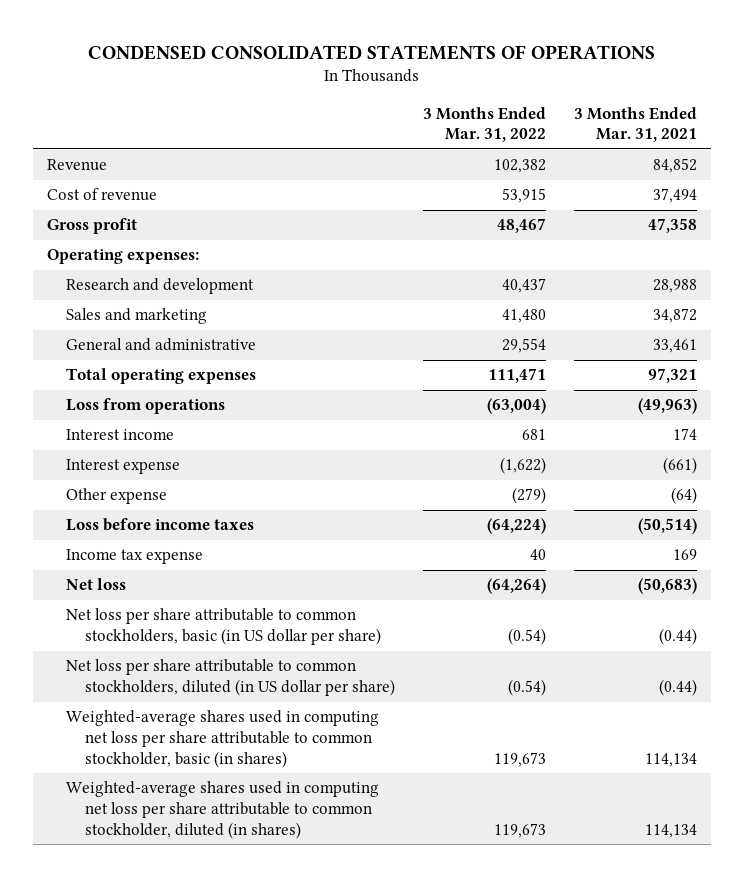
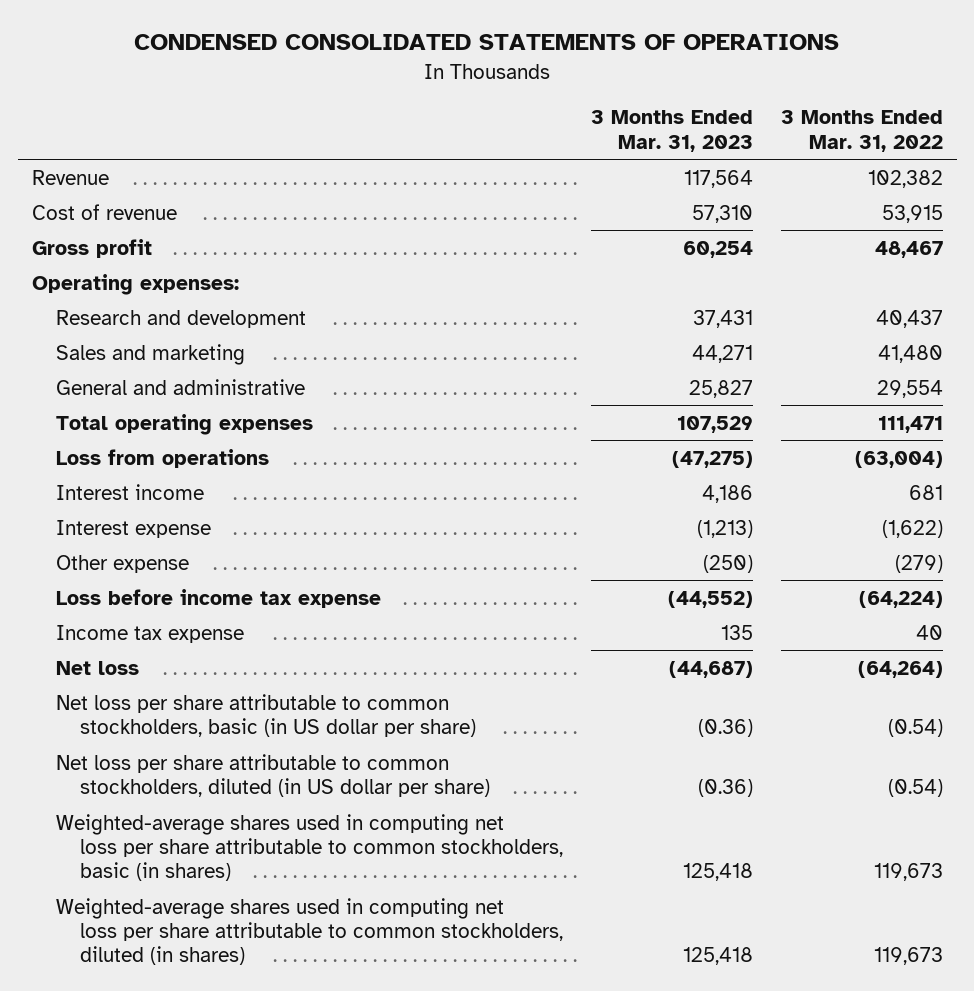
[573,106,697,143] 3 Months Ended Mar. 31, 2021 -> none
none -> [590,110,753,152] 3 Months Ended Mar. 31, 2023
[65,518,254,532] Loss before income taxes -> [55,588,381,608] Loss before income tax expense
[65,710,379,768] Weighted-average shares used in computing net loss per share attributable to common stockholder, basic (in shares) -> [55,813,564,882] Weighted-average shares used in computing net loss per share attributable to common stockholders, basic (in shares)
[65,781,379,839] Weighted-average shares used in computing net loss per share attributable to common stockholder, diluted (in shares) -> [55,897,564,966] Weighted-average shares used in computing net loss per share attributable to common stockholders, diluted (in shares)

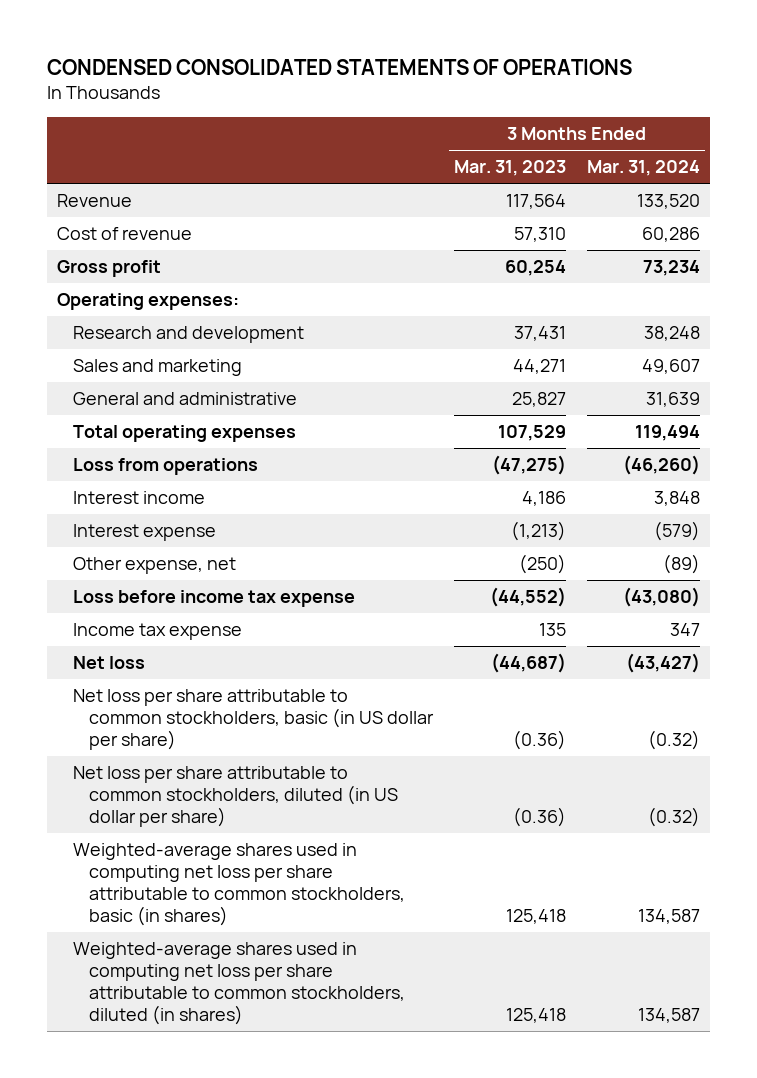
[780,110,943,152] 3 Months Ended Mar. 31, 2022 -> none
none -> [586,160,700,177] Mar. 31, 2024
[55,554,189,573] Other expense -> [73,557,237,575] Other expense, net

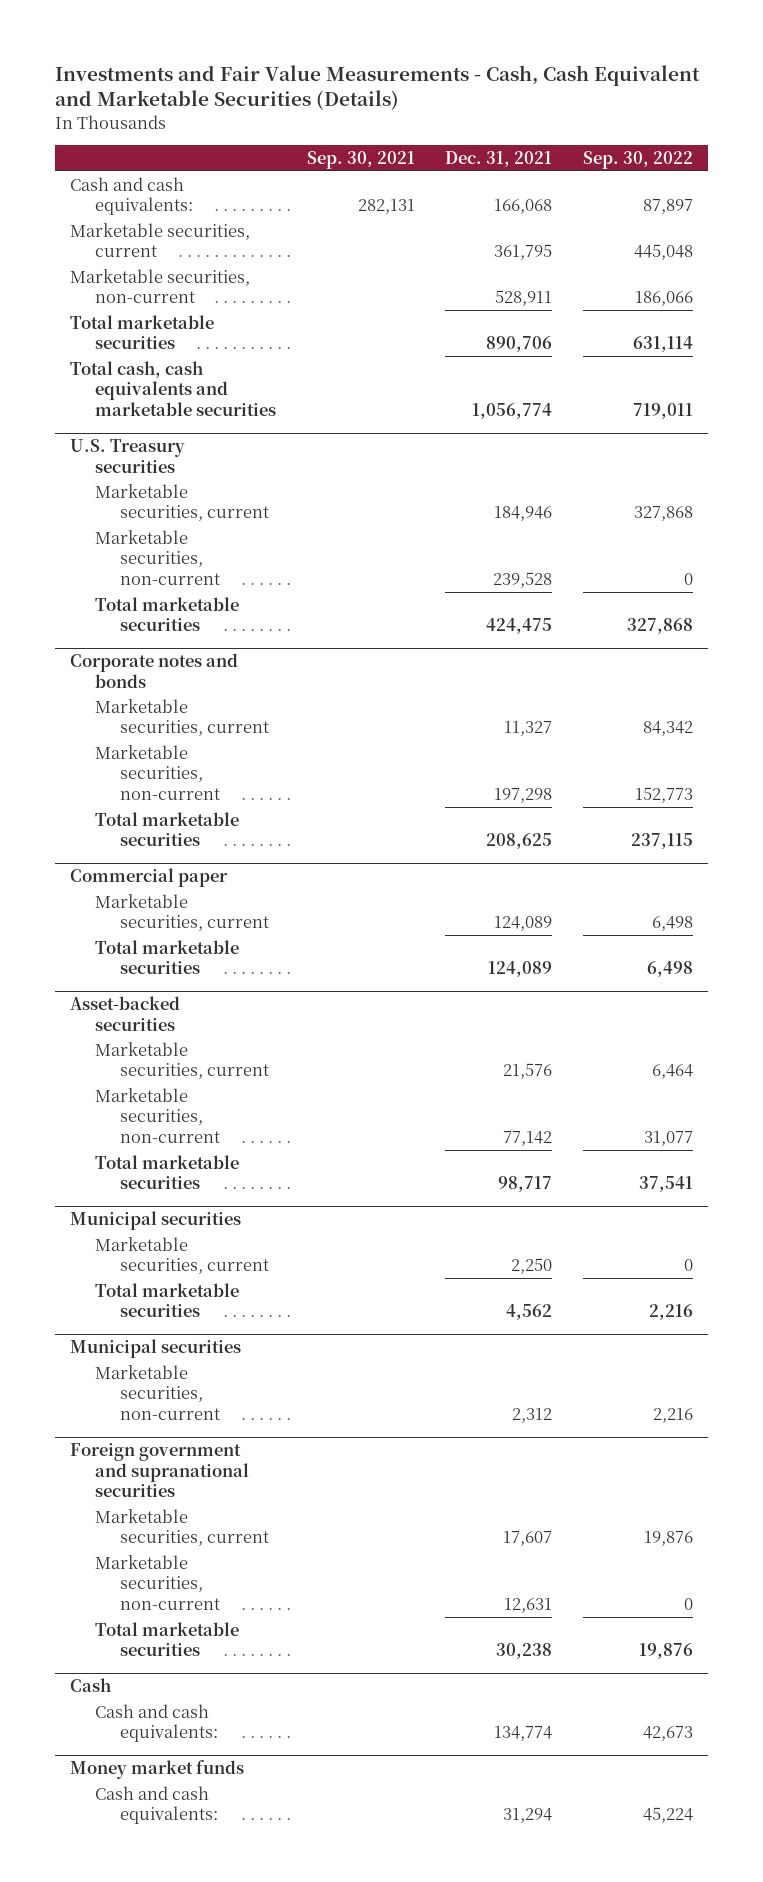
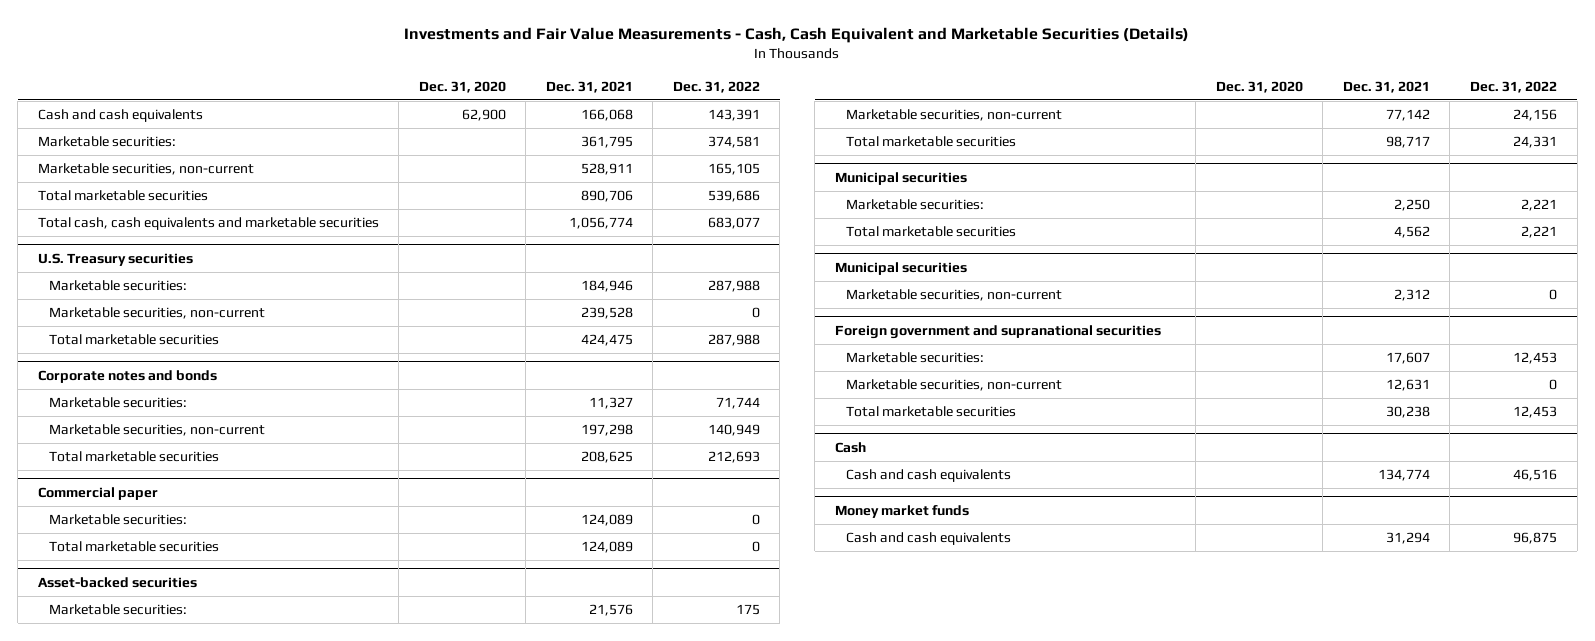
[306,151,415,170] Sep. 30, 2021 -> none
[582,151,693,170] Sep. 30, 2022 -> none
none -> [418,80,506,93] Dec. 31, 2020
none -> [672,80,760,93] Dec. 31, 2022
[70,176,194,216] Cash and cash equivalents: -> [37,109,203,123] Cash and cash equivalents
[70,222,251,258] Marketable securities, current -> [37,136,176,148] Marketable securities:
[95,483,270,522] Marketable securities, current -> [48,280,187,292] Marketable securities:
[95,698,270,737] Marketable securities, current -> [48,397,187,409] Marketable securities:
[95,893,270,932] Marketable securities, current -> [48,514,187,526] Marketable securities:
[95,1041,270,1080] Marketable securities, current -> [48,604,187,616] Marketable securities:
[95,1236,270,1275] Marketable securities, current -> [845,199,984,211] Marketable securities:
[95,1508,270,1547] Marketable securities, current -> [845,352,984,364] Marketable securities:
[95,1703,219,1743] Cash and cash equivalents: -> [845,469,1011,483] Cash and cash equivalents
[95,1785,219,1825] Cash and cash equivalents: -> [845,532,1011,546] Cash and cash equivalents

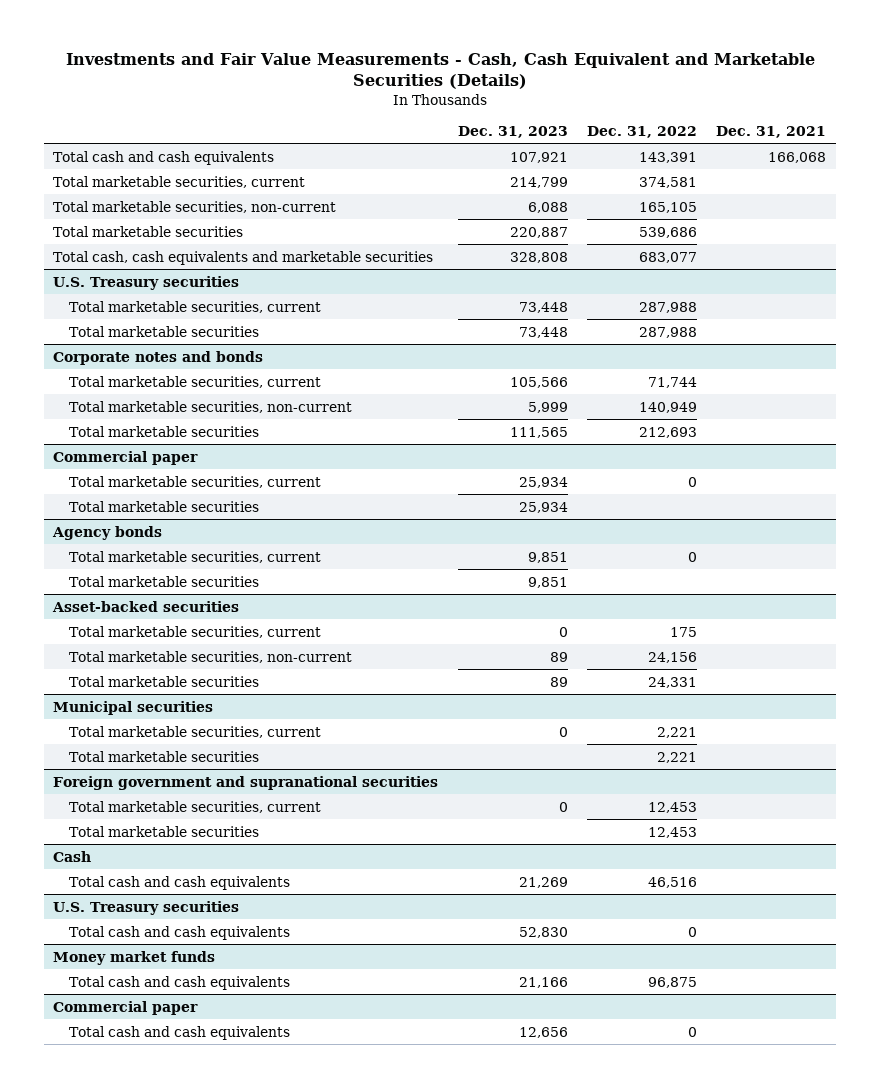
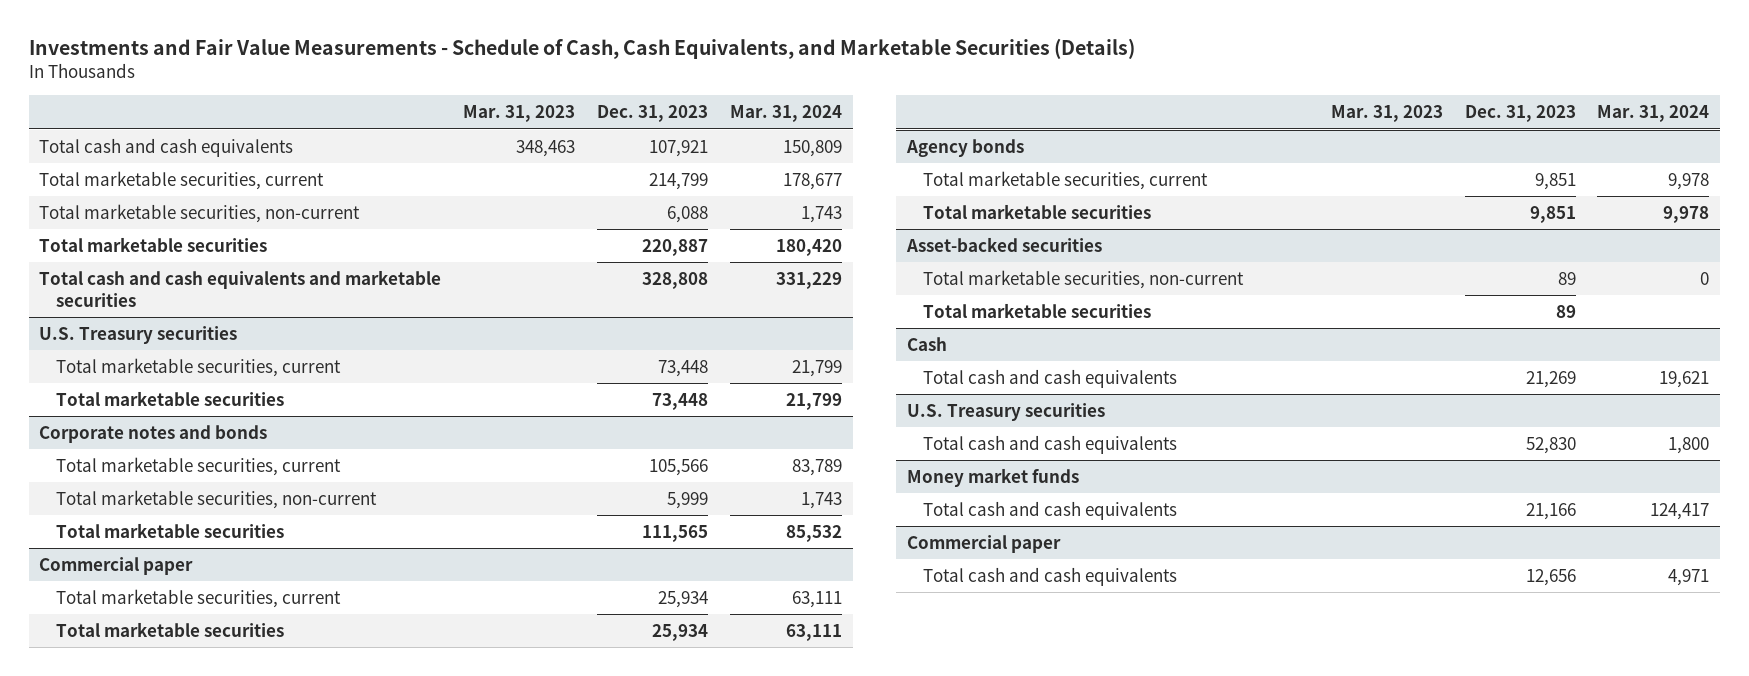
[65,53,815,90] Investments and Fair Value Measurements - Cash, Cash Equivalent and Marketable Securities (Details) -> [28,38,1135,60] Investments and Fair Value Measurements - Schedule of Cash, Cash Equivalents, and Marketable Securities (Details)
[586,125,697,138] Dec. 31, 2022 -> none
[716,125,827,138] Dec. 31, 2021 -> none
none -> [463,105,576,123] Mar. 31, 2023
none -> [730,105,843,123] Mar. 31, 2024
[53,250,434,265] Total cash, cash equivalents and marketable securities -> [39,269,442,307] Total cash and cash equivalents and marketable securities
[69,625,322,638] Total marketable securities, current -> none
[53,700,214,715] Municipal securities -> none
[69,725,322,738] Total marketable securities, current -> none
[69,750,260,762] Total marketable securities -> none
[53,775,439,790] Foreign government and supranational securities -> none
[69,800,322,813] Total marketable securities, current -> none
[69,825,260,837] Total marketable securities -> none

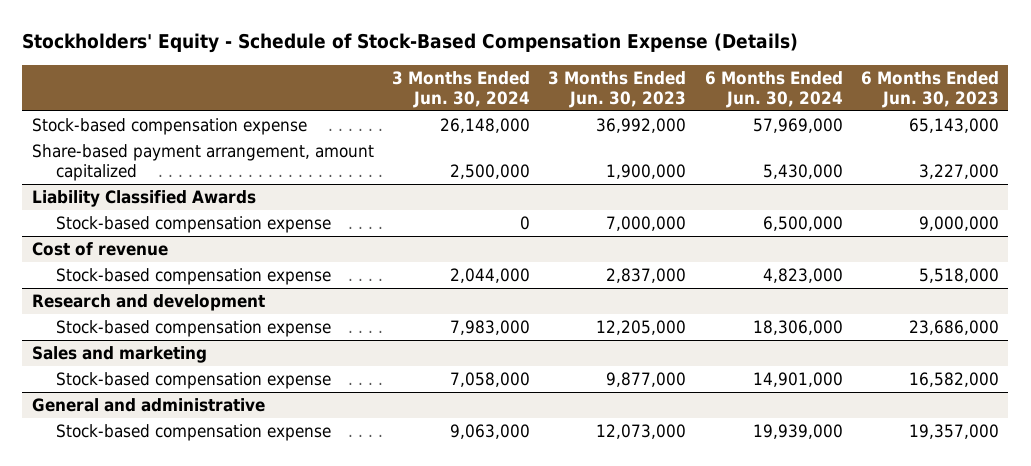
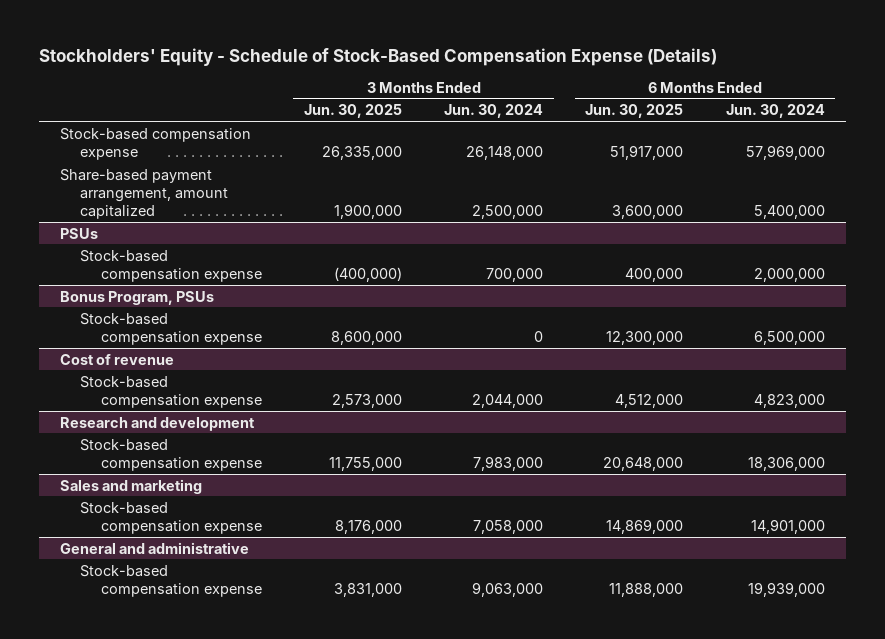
[548,71,687,109] 3 Months Ended Jun. 30, 2023 -> none
[861,71,1000,109] 6 Months Ended Jun. 30, 2023 -> none
none -> [304,104,403,119] Jun. 30, 2025
none -> [585,104,684,119] Jun. 30, 2025
[31,190,256,208] Liability Classified Awards -> none
[762,163,843,179] 5,430,000 -> [753,204,825,219] 5,400,000
none -> [60,227,99,239] PSUs
none -> [80,249,262,282] Stock-based compensation expense
none -> [60,290,215,305] Bonus Program, PSUs

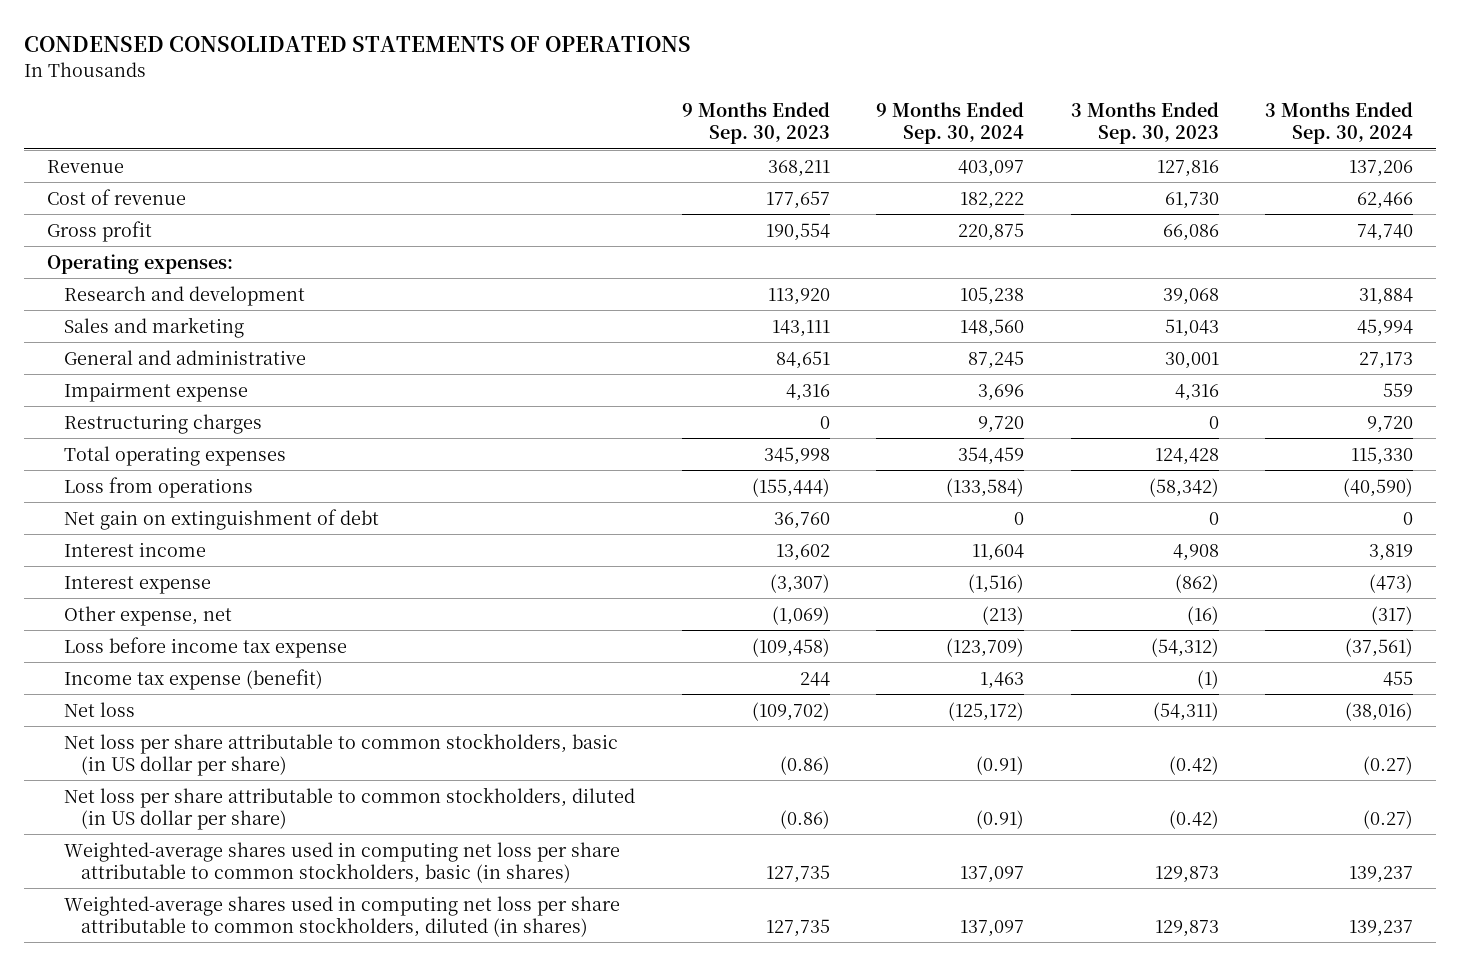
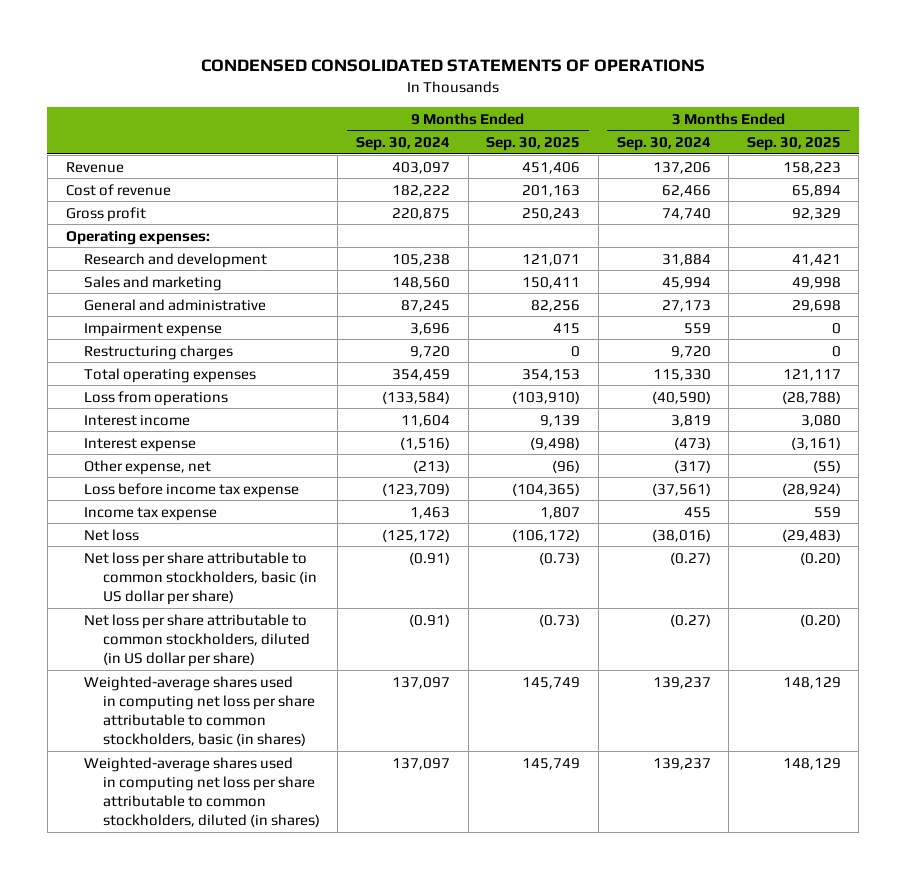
[681,102,830,145] 9 Months Ended Sep. 30, 2023 -> none
[1070,102,1219,145] 3 Months Ended Sep. 30, 2023 -> none
none -> [486,137,581,152] Sep. 30, 2025
none -> [746,137,841,152] Sep. 30, 2025
[64,508,380,530] Net gain on extinguishment of debt -> none
[64,668,324,690] Income tax expense (benefit) -> [84,506,218,521] Income tax expense

